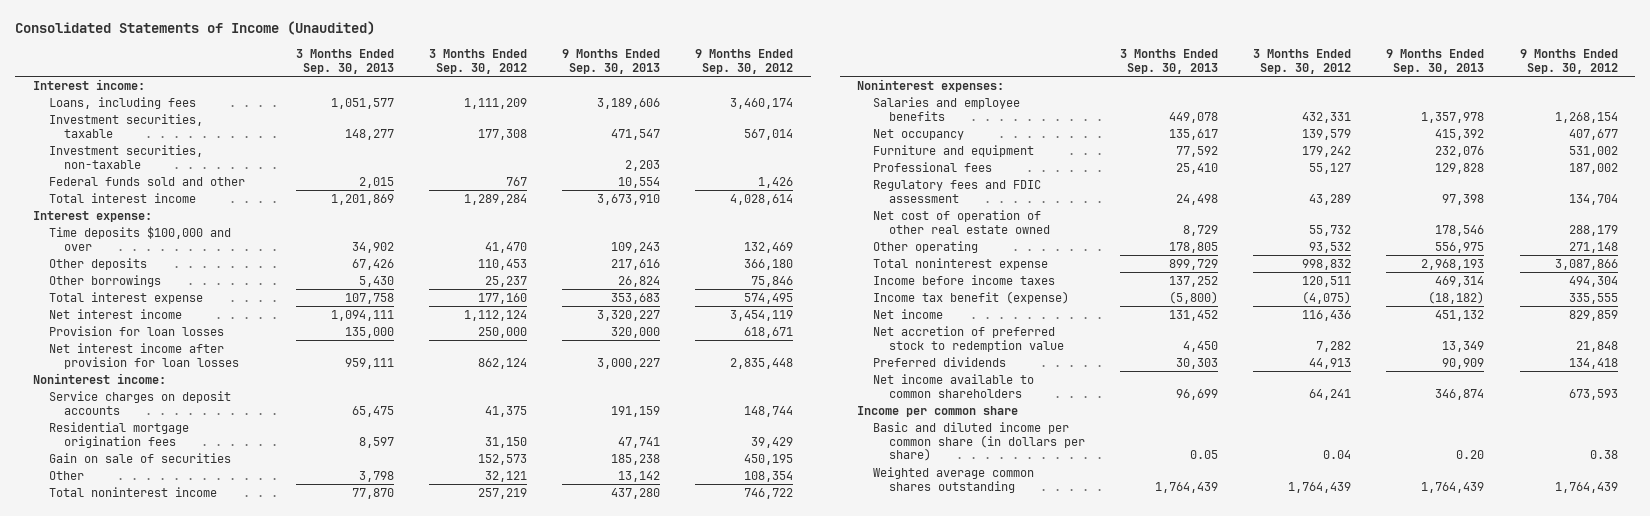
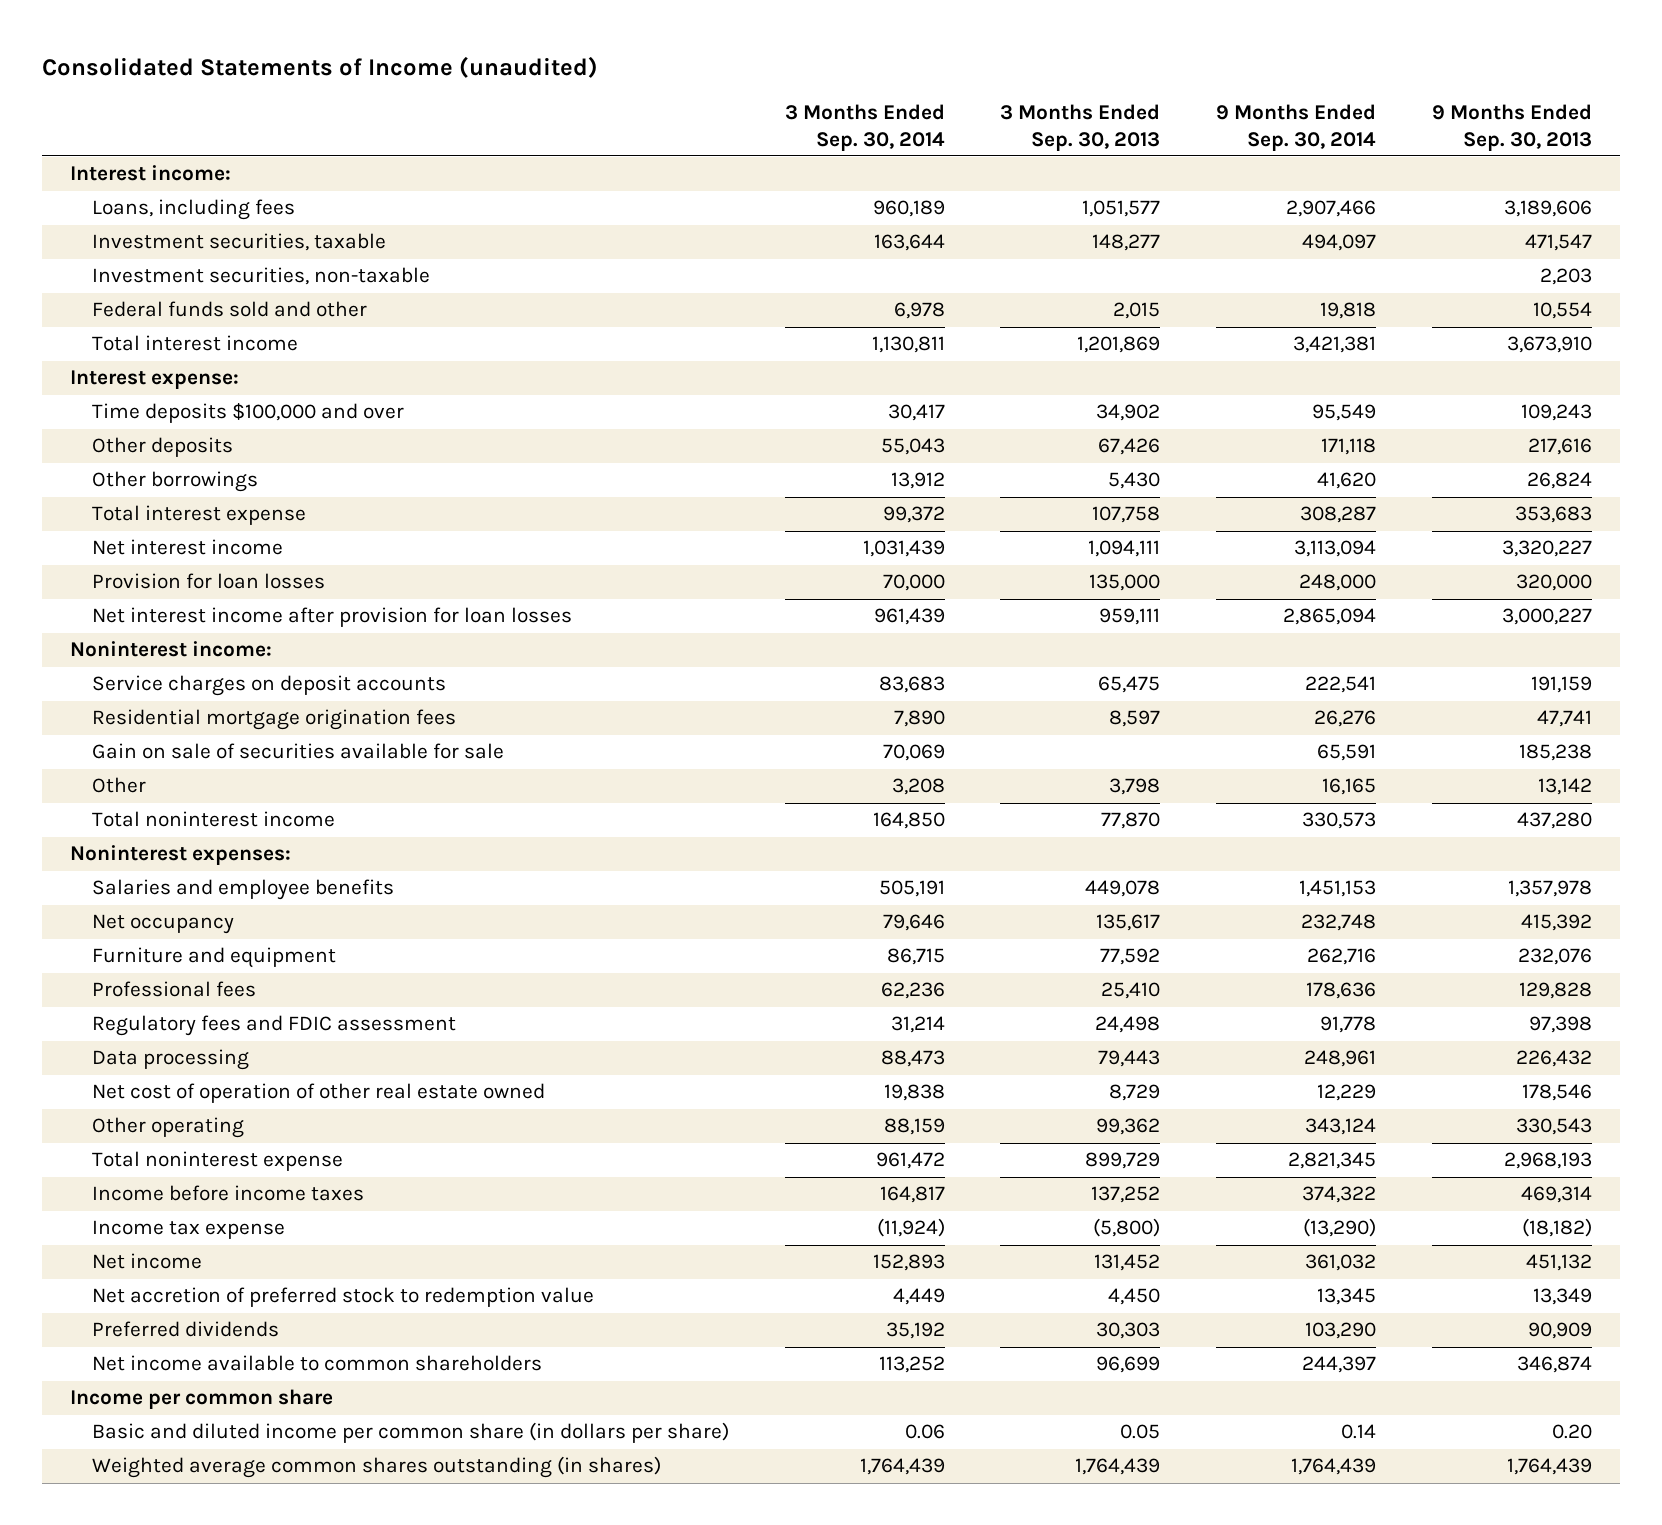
[15,21,376,36] Consolidated Statements of Income (Unaudited) -> [42,55,599,78] Consolidated Statements of Income (unaudited)
[428,49,527,74] 3 Months Ended Sep. 30, 2012 -> none
[694,49,793,74] 9 Months Ended Sep. 30, 2012 -> none
none -> [784,104,945,151] 3 Months Ended Sep. 30, 2014
none -> [1216,104,1377,151] 9 Months Ended Sep. 30, 2014
[48,452,231,463] Gain on sale of securities -> [91,743,504,760] Gain on sale of securities available for sale
none -> [91,1049,249,1071] Data processing
[1169,241,1219,253] 178,805 -> [1096,1118,1161,1136] 99,362
[1435,241,1485,253] 556,975 -> [1516,1118,1593,1136] 330,543
[873,290,1070,304] Income tax benefit (expense) -> [91,1220,285,1240] Income tax expense
[873,466,1035,493] Weighted average common shares outstanding -> [91,1456,661,1479] Weighted average common shares outstanding (in shares)

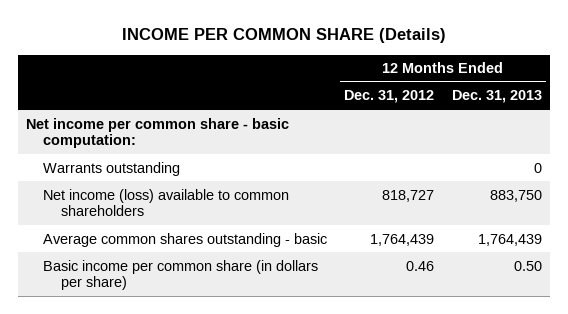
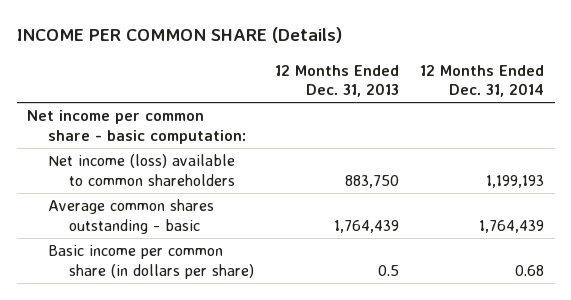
[344,90,435,104] Dec. 31, 2012 -> none
none -> [420,64,545,98] 12 Months Ended Dec. 31, 2014
[43,161,181,176] Warrants outstanding -> none
[513,260,542,271] 0.50 -> [378,264,400,276] 0.5

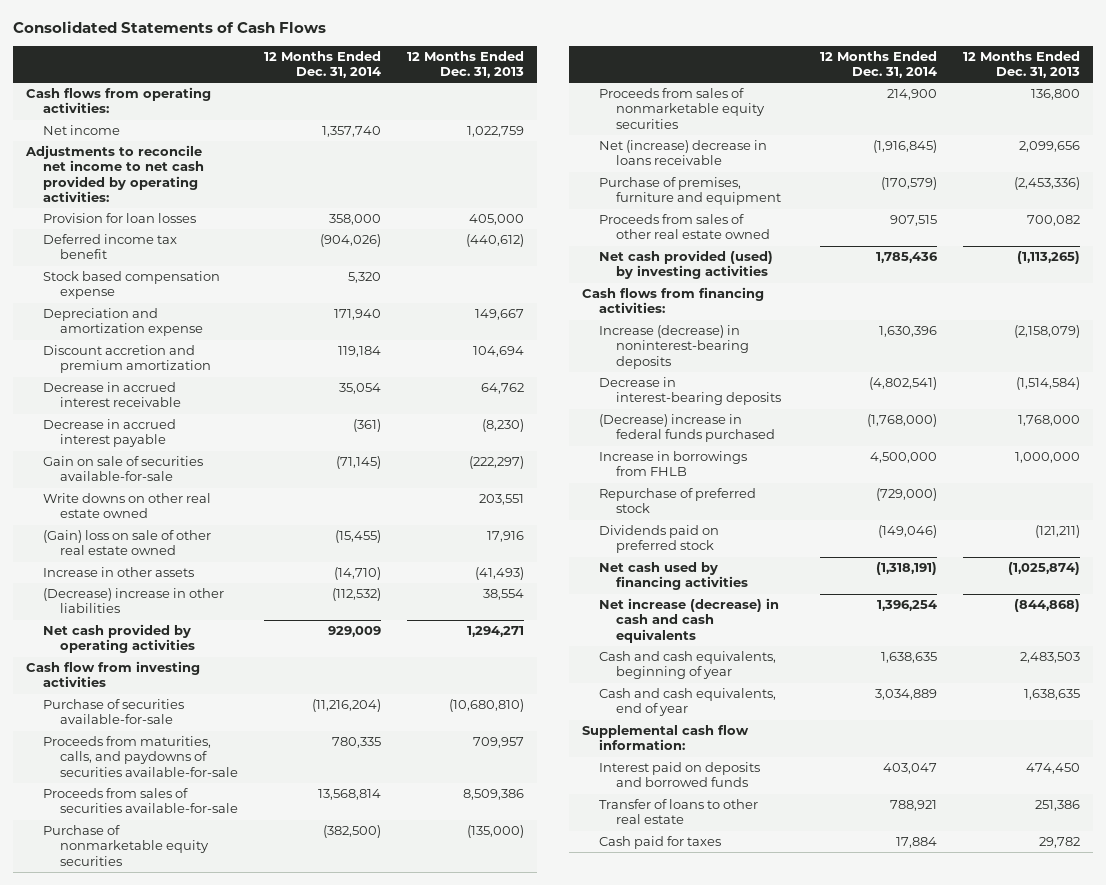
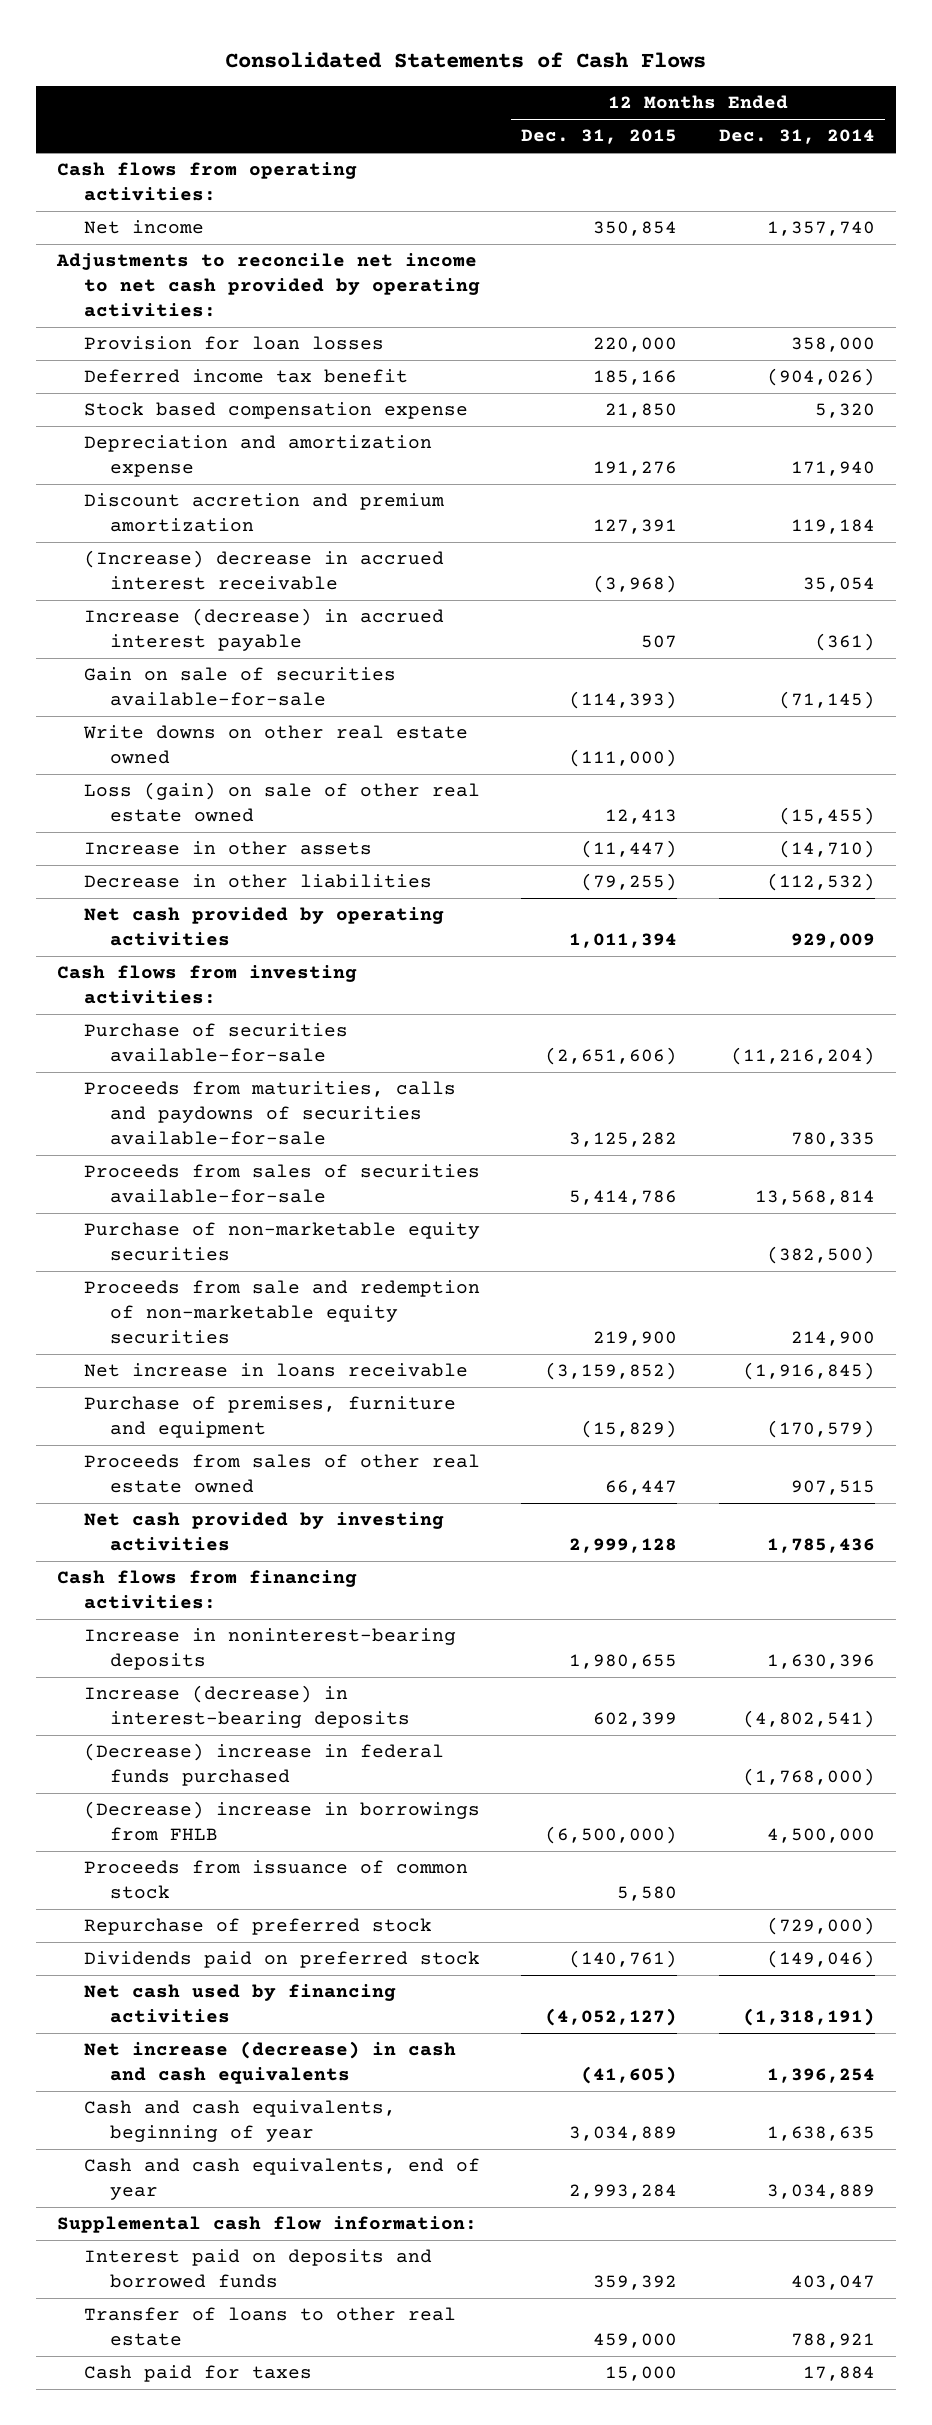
[406,50,524,79] 12 Months Ended Dec. 31, 2013 -> none
none -> [521,129,678,145] Dec. 31, 2015
[42,382,182,408] Decrease in accrued interest receivable -> [83,550,444,590] (Increase) decrease in accrued interest receivable
[42,419,176,448] Decrease in accrued interest payable -> [83,608,444,651] Increase (decrease) in accrued interest payable
[42,530,211,556] (Gain) loss on sale of other real estate owned -> [83,782,480,822] Loss (gain) on sale of other real estate owned
[42,588,224,614] (Decrease) increase in other liabilities -> [83,874,432,889] Decrease in other liabilities
[25,661,200,688] Cash flow from investing activities -> [57,965,358,1004] Cash flows from investing activities:
[42,736,239,777] Proceeds from maturities, calls, and paydowns of securities available-for-sale -> [83,1081,456,1145] Proceeds from maturities, calls and paydowns of securities available-for-sale
[42,825,210,866] Purchase of nonmarketable equity securities -> [83,1222,480,1261] Purchase of non-marketable equity securities
[599,88,766,129] Proceeds from sales of nonmarketable equity securities -> [83,1280,480,1344] Proceeds from sale and redemption of non-marketable equity securities
[599,140,768,166] Net (increase) decrease in loans receivable -> [83,1363,468,1378] Net increase in loans receivable
[599,250,774,280] Net cash provided (used) by investing activities -> [83,1512,444,1551] Net cash provided by investing activities
[599,325,750,369] Increase (decrease) in noninterest-bearing deposits -> [83,1628,456,1670] Increase in noninterest-bearing deposits
[599,377,782,406] Decrease in interest-bearing deposits -> [83,1685,411,1728] Increase (decrease) in interest-bearing deposits
[599,451,748,477] Increase in borrowings from FHLB -> [83,1801,480,1841] (Decrease) increase in borrowings from FHLB
none -> [83,1860,468,1899] Proceeds from issuance of common stock

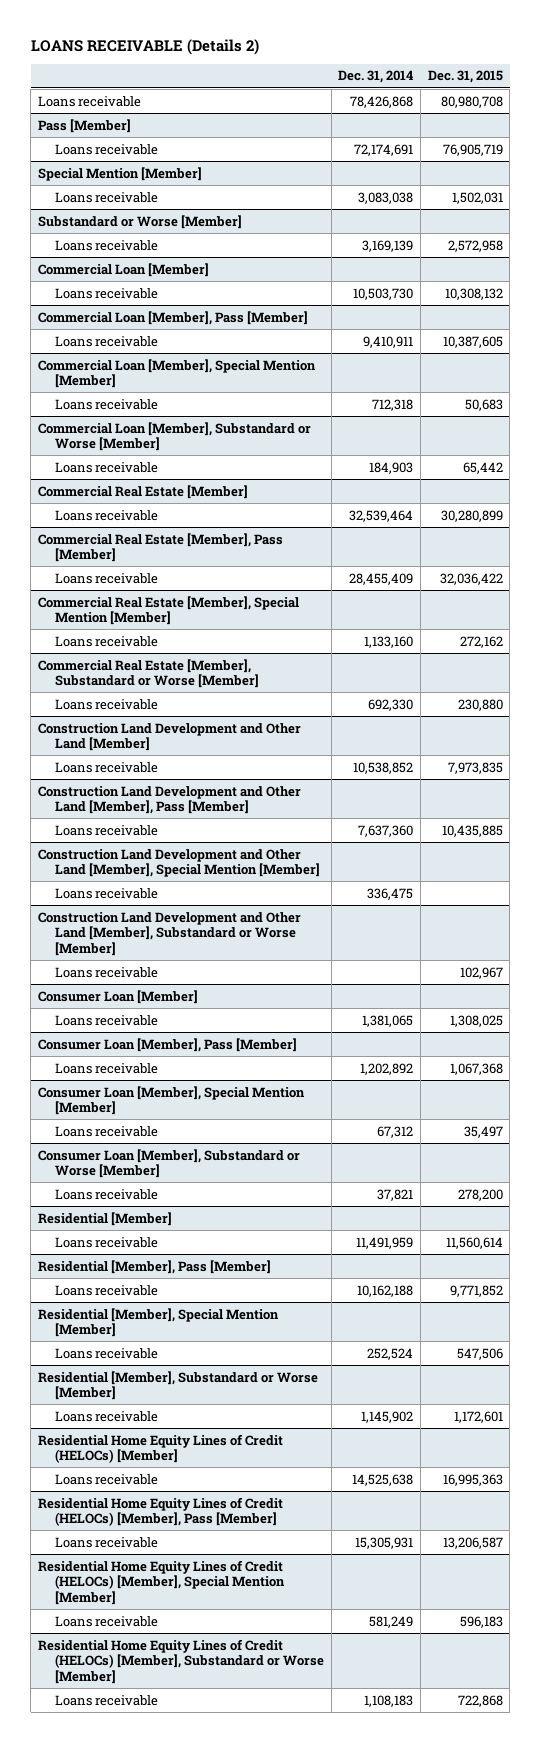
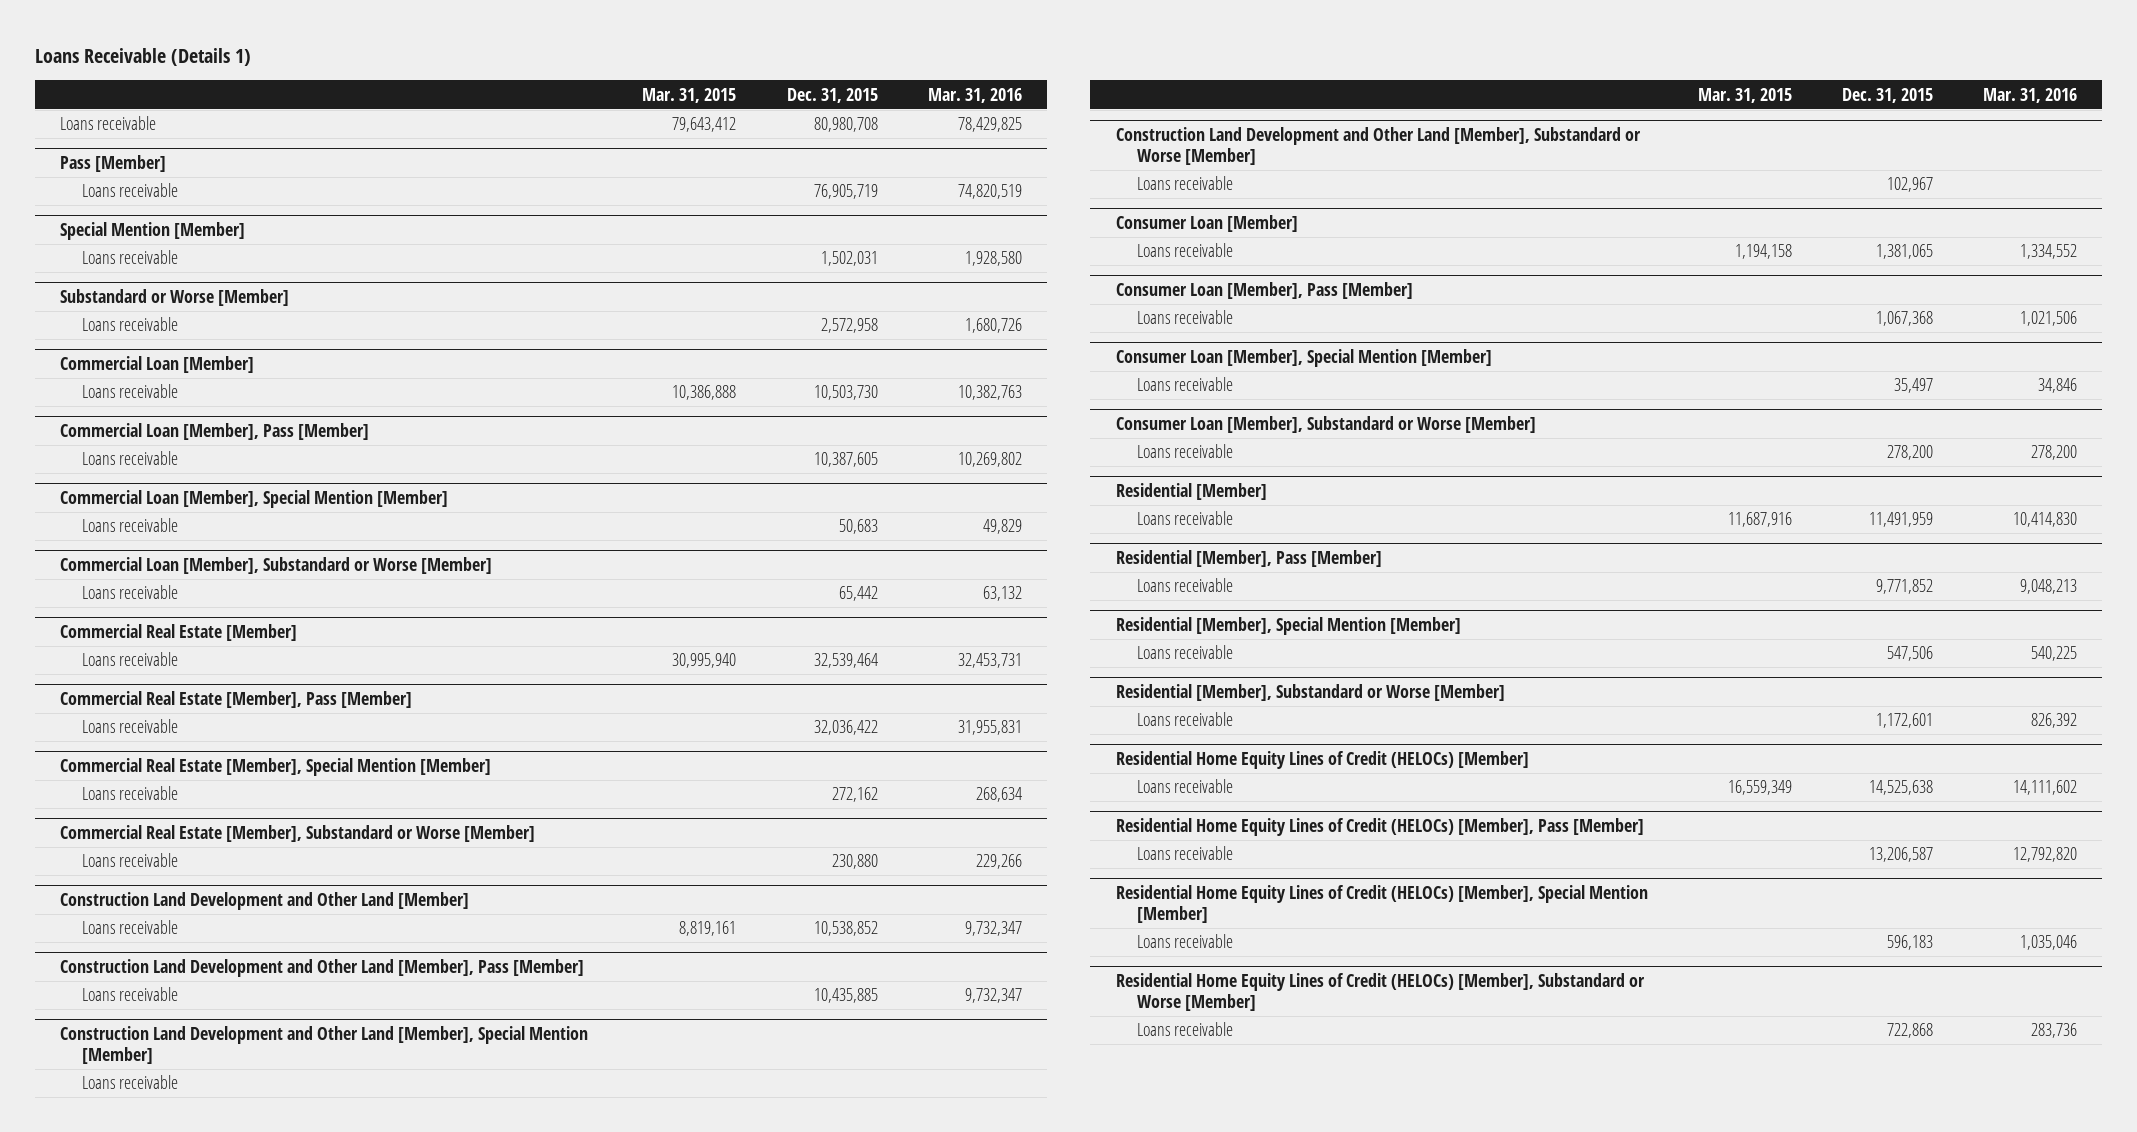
[30,38,259,55] LOANS RECEIVABLE (Details 2) -> [35,47,252,66] Loans Receivable (Details 1)
[338,70,414,84] Dec. 31, 2014 -> none
none -> [642,87,737,103] Mar. 31, 2015
none -> [927,87,1022,103] Mar. 31, 2016
[444,287,503,300] 10,308,132 -> [813,385,878,401] 10,503,730
[440,509,503,522] 30,280,899 -> [813,653,878,669] 32,539,464
[447,761,503,774] 7,973,835 -> [813,921,878,937] 10,538,852
[449,1014,503,1027] 1,308,025 -> [1875,244,1933,260] 1,381,065
[445,1236,503,1249] 11,560,614 -> [1868,512,1933,528] 11,491,959
[442,1473,503,1486] 16,995,363 -> [1868,780,1933,796] 14,525,638

